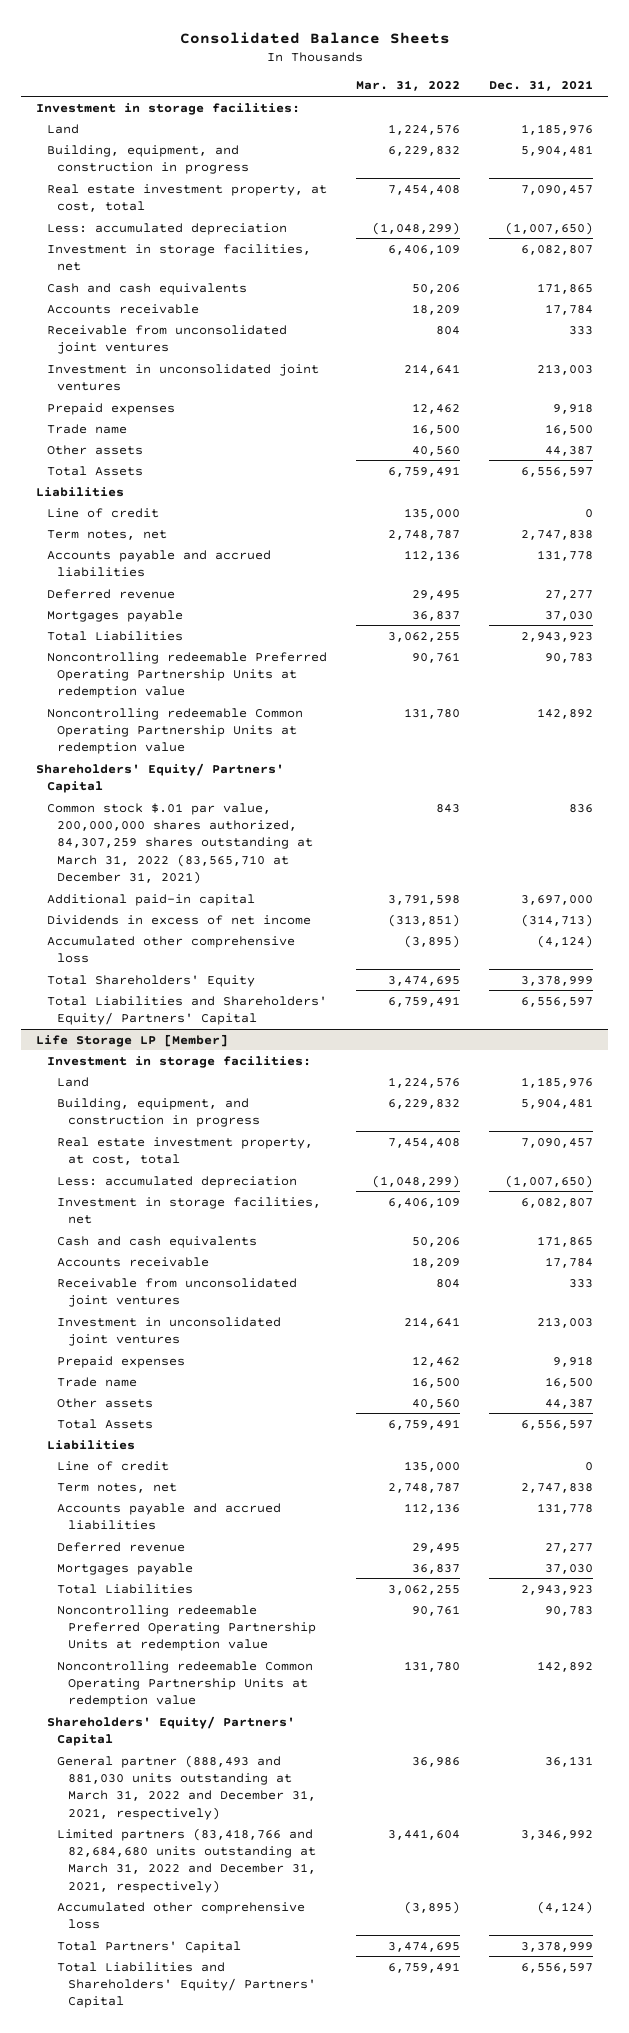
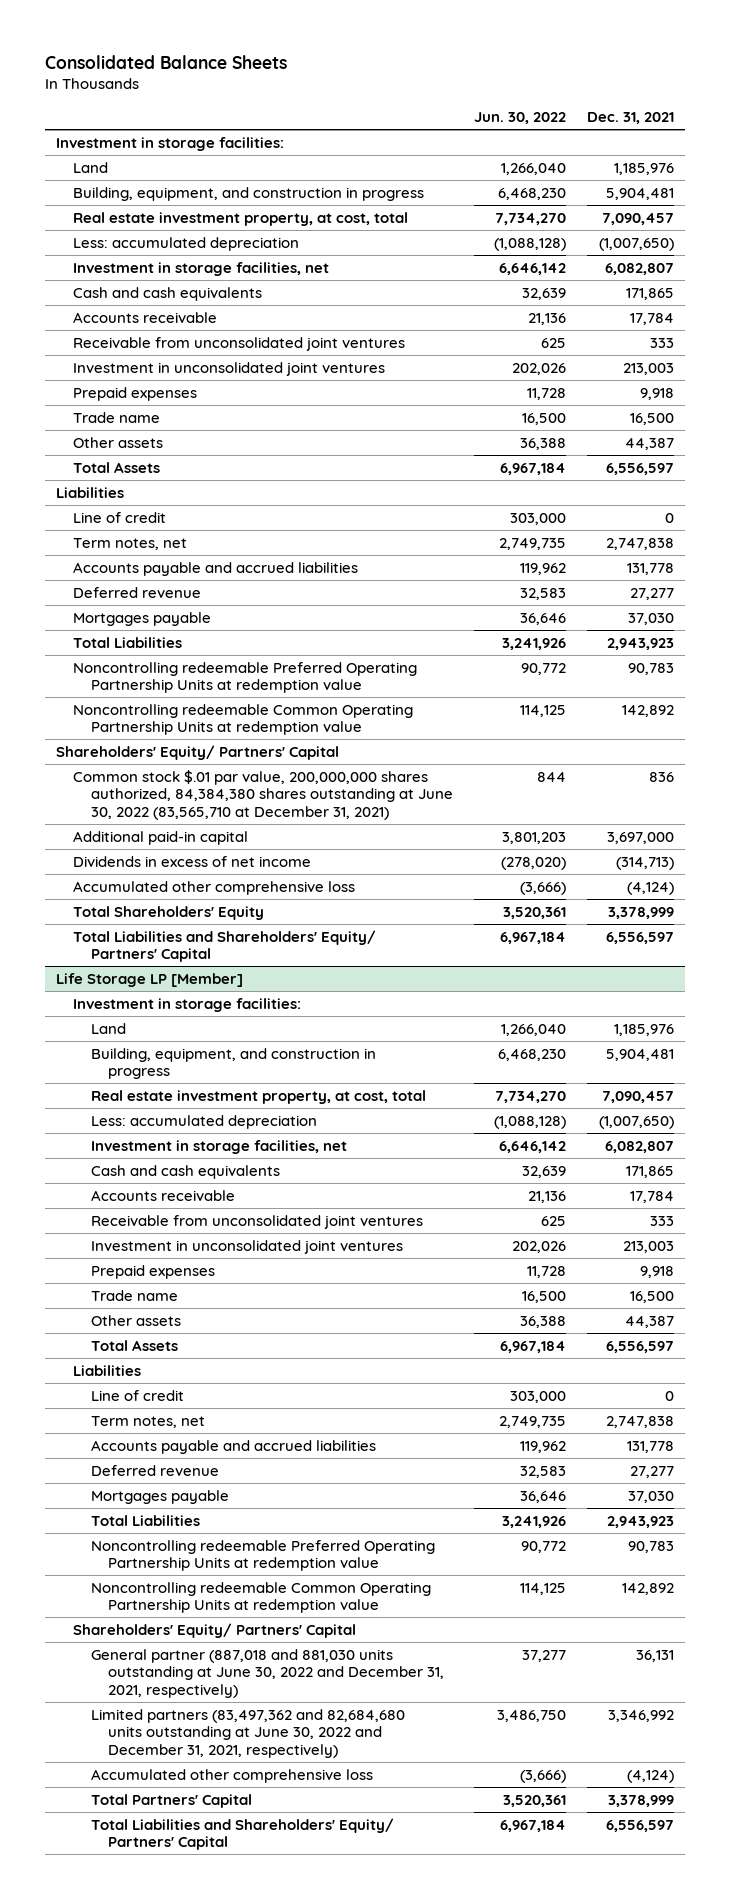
[355,80,460,92] Mar. 31, 2022 -> none
none -> [474,112,567,125] Jun. 30, 2022
[46,802,314,885] Common stock $.01 par value, 200,000,000 shares authorized, 84,307,259 shares outstanding at March 31, 2022 (83,565,710 at December 31, 2021) -> [73,769,453,821] Common stock $.01 par value, 200,000,000 shares authorized, 84,384,380 shares outstanding at June 30, 2022 (83,565,710 at December 31, 2021)
[57,1754,316,1820] General partner (888,493 and 881,030 units outstanding at March 31, 2022 and December 31, 2021, respectively) -> [90,1648,445,1699] General partner (887,018 and 881,030 units outstanding at June 30, 2022 and December 31, 2021, respectively)
[57,1827,316,1893] Limited partners (83,418,766 and 82,684,680 units outstanding at March 31, 2022 and December 31, 2021, respectively) -> [90,1708,405,1759] Limited partners (83,497,362 and 82,684,680 units outstanding at June 30, 2022 and December 31, 2021, respectively)

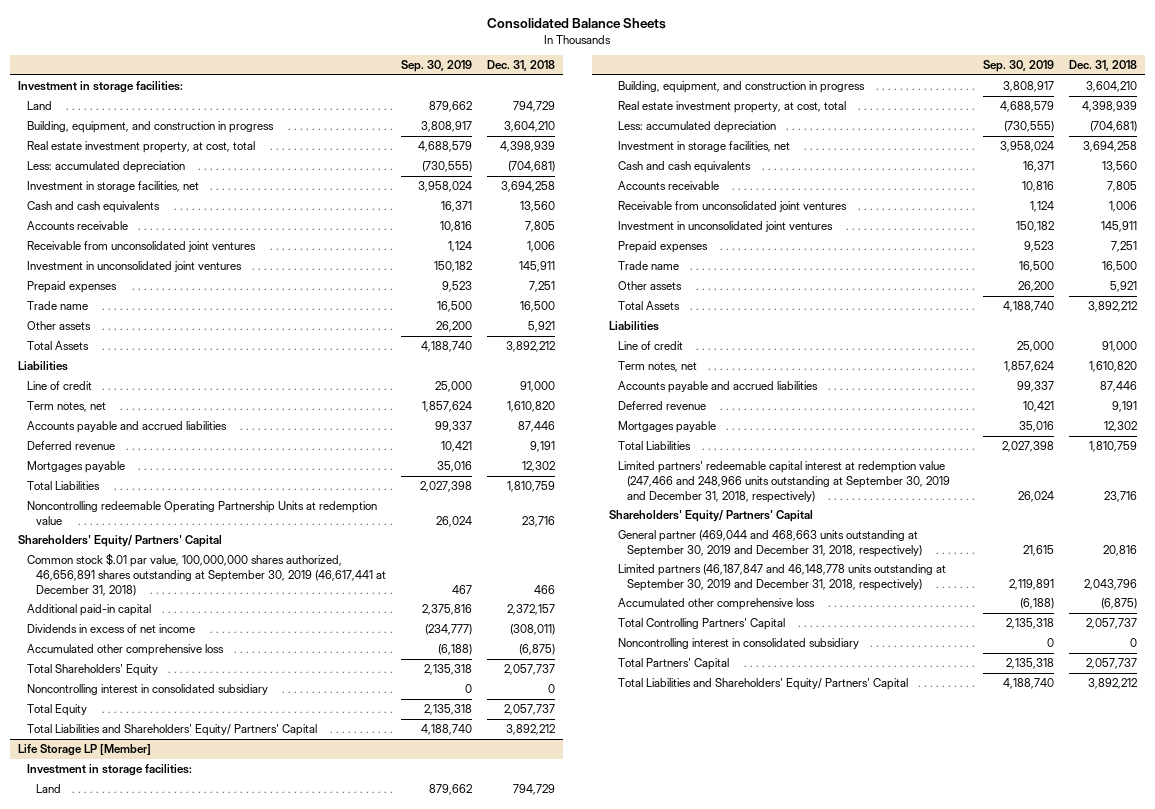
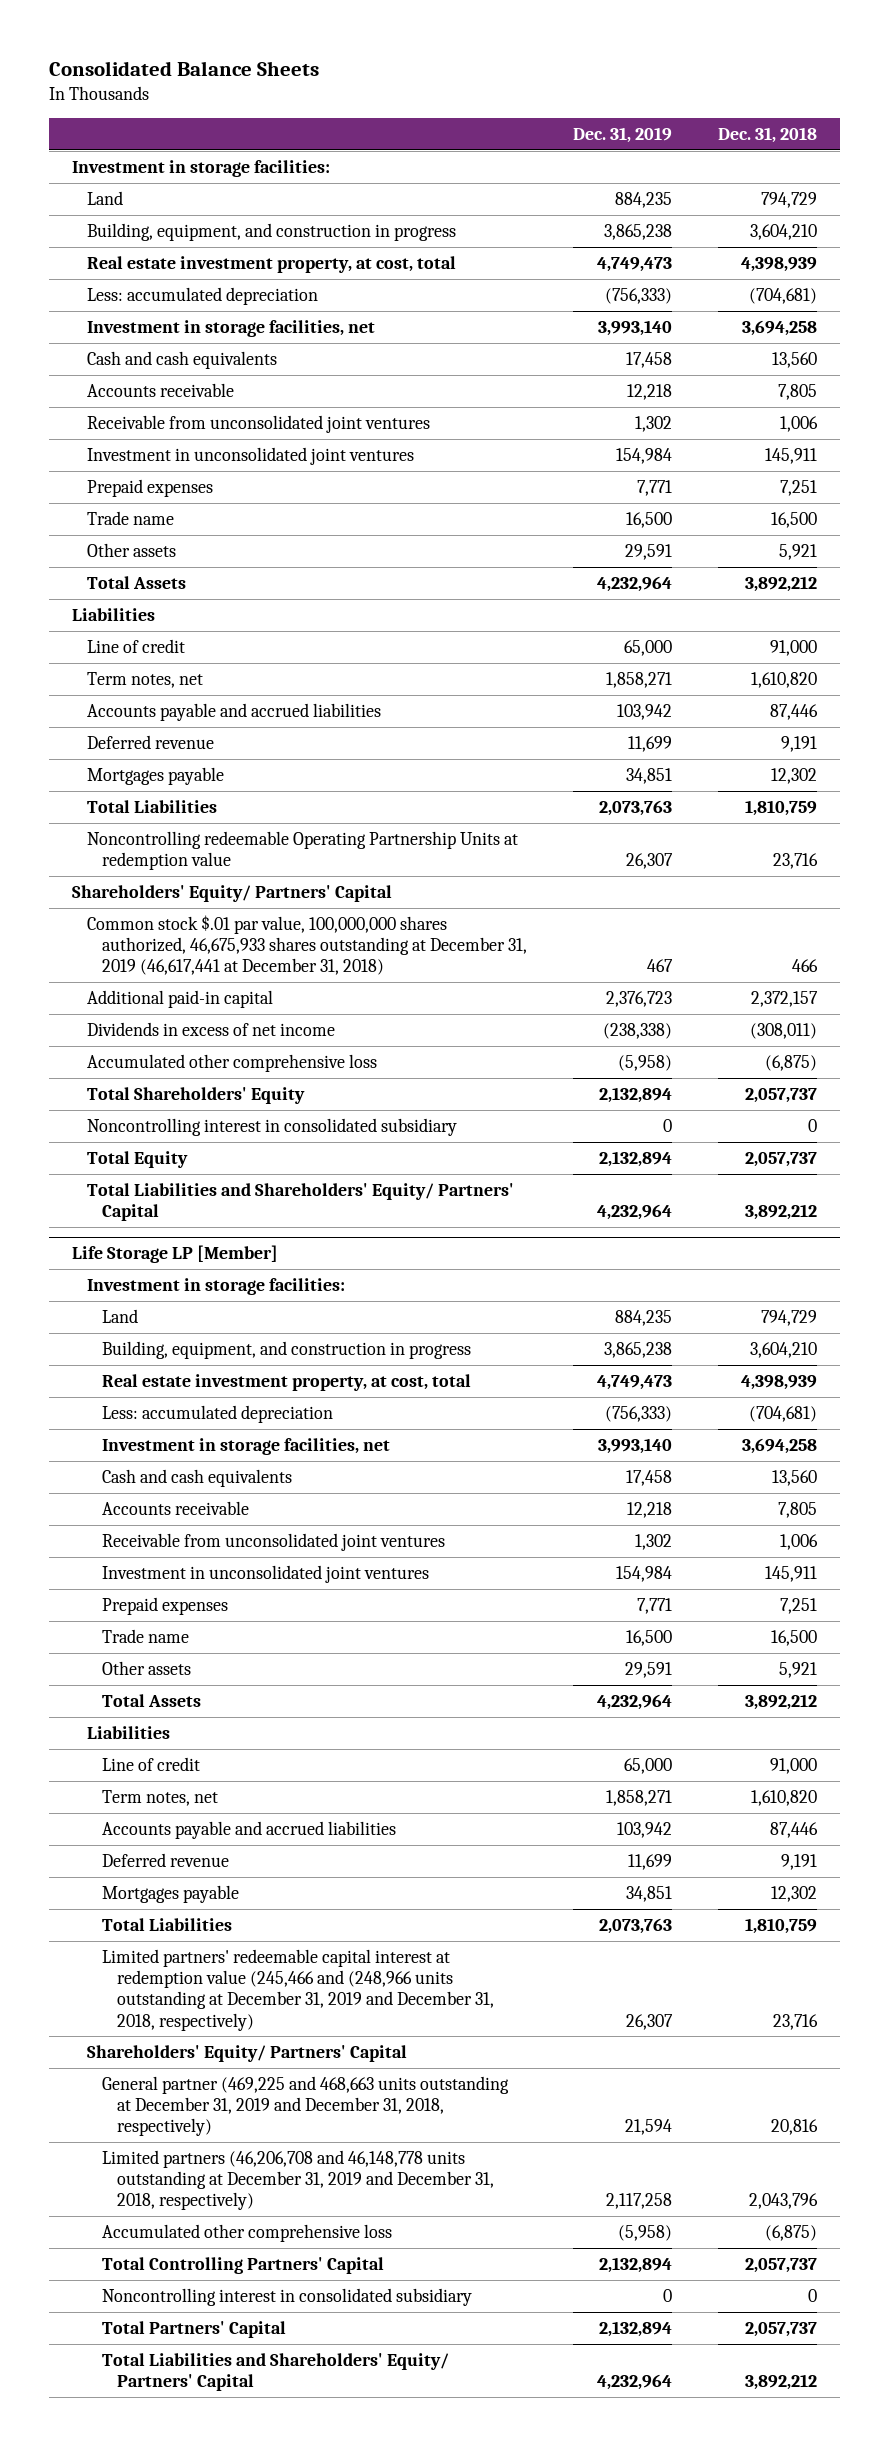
[401,60,473,73] Sep. 30, 2019 -> none
none -> [572,127,672,144] Dec. 31, 2019
[26,553,386,596] Common stock $.01 par value, 100,000,000 shares authorized, 46,656,891 shares outstanding at September 30, 2019 (46,617,441 at December 31, 2018) -> [86,914,527,976] Common stock $.01 par value, 100,000,000 shares authorized, 46,675,933 shares outstanding at December 31, 2019 (46,617,441 at December 31, 2018)
[617,461,950,503] Limited partners' redeemable capital interest at redemption value (247,466 and 248,966 units outstanding at September 30, 2019 and December 31, 2018, respectively) -> [101,1948,494,2031] Limited partners' redeemable capital interest at redemption value (245,466 and (248,966 units outstanding at December 31, 2019 and December 31, 2018, respectively)
[617,530,922,557] General partner (469,044 and 468,663 units outstanding at September 30, 2019 and December 31, 2018, respectively) -> [101,2075,509,2137] General partner (469,225 and 468,663 units outstanding at December 31, 2019 and December 31, 2018, respectively)
[617,564,946,591] Limited partners (46,187,847 and 46,148,778 units outstanding at September 30, 2019 and December 31, 2018, respectively) -> [101,2149,494,2211] Limited partners (46,206,708 and 46,148,778 units outstanding at December 31, 2019 and December 31, 2018, respectively)

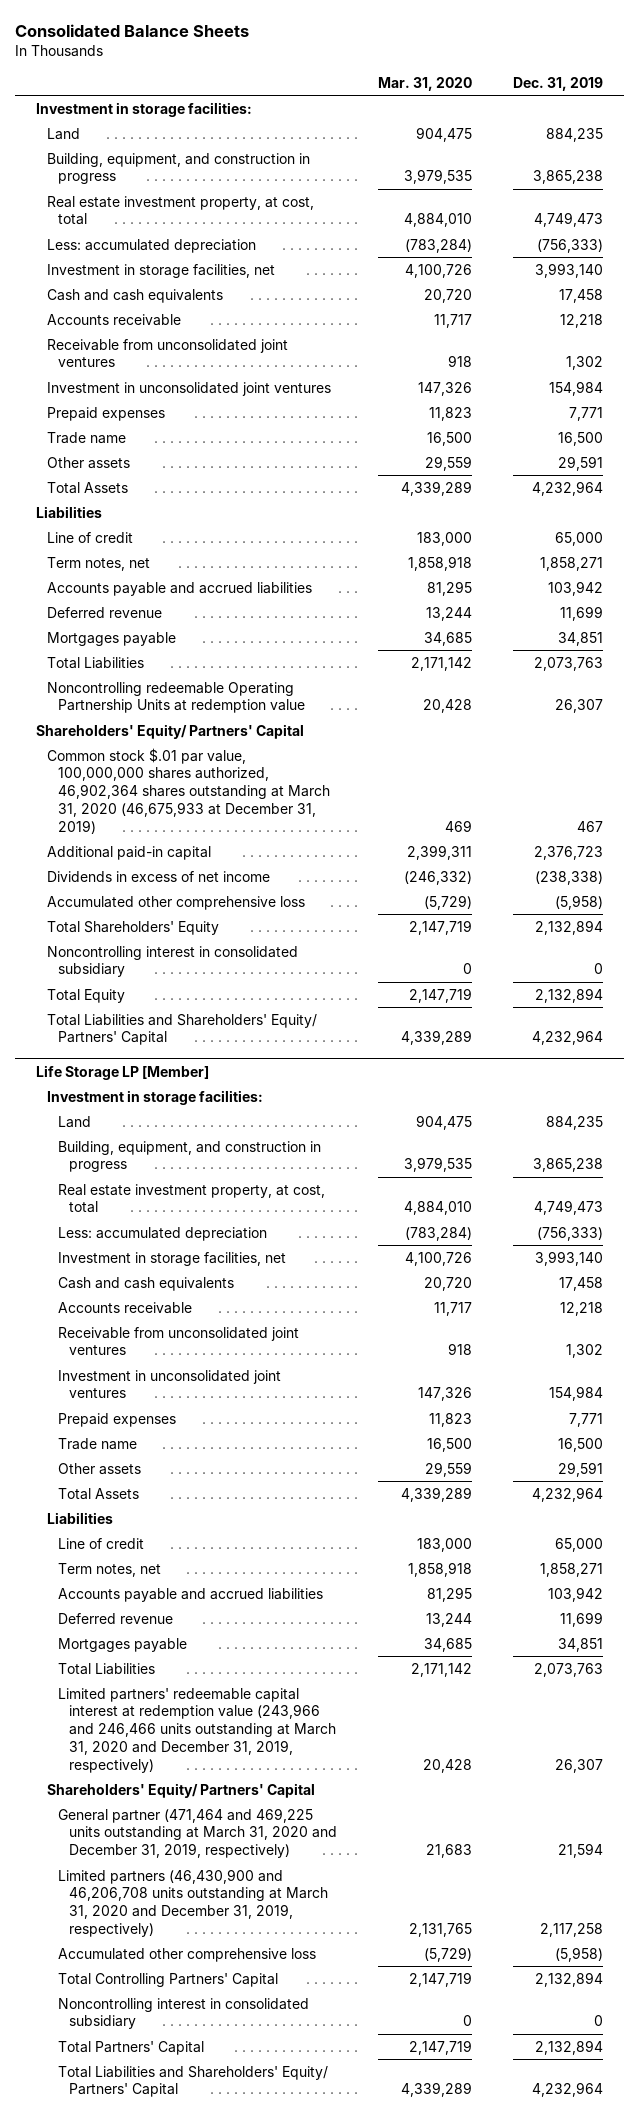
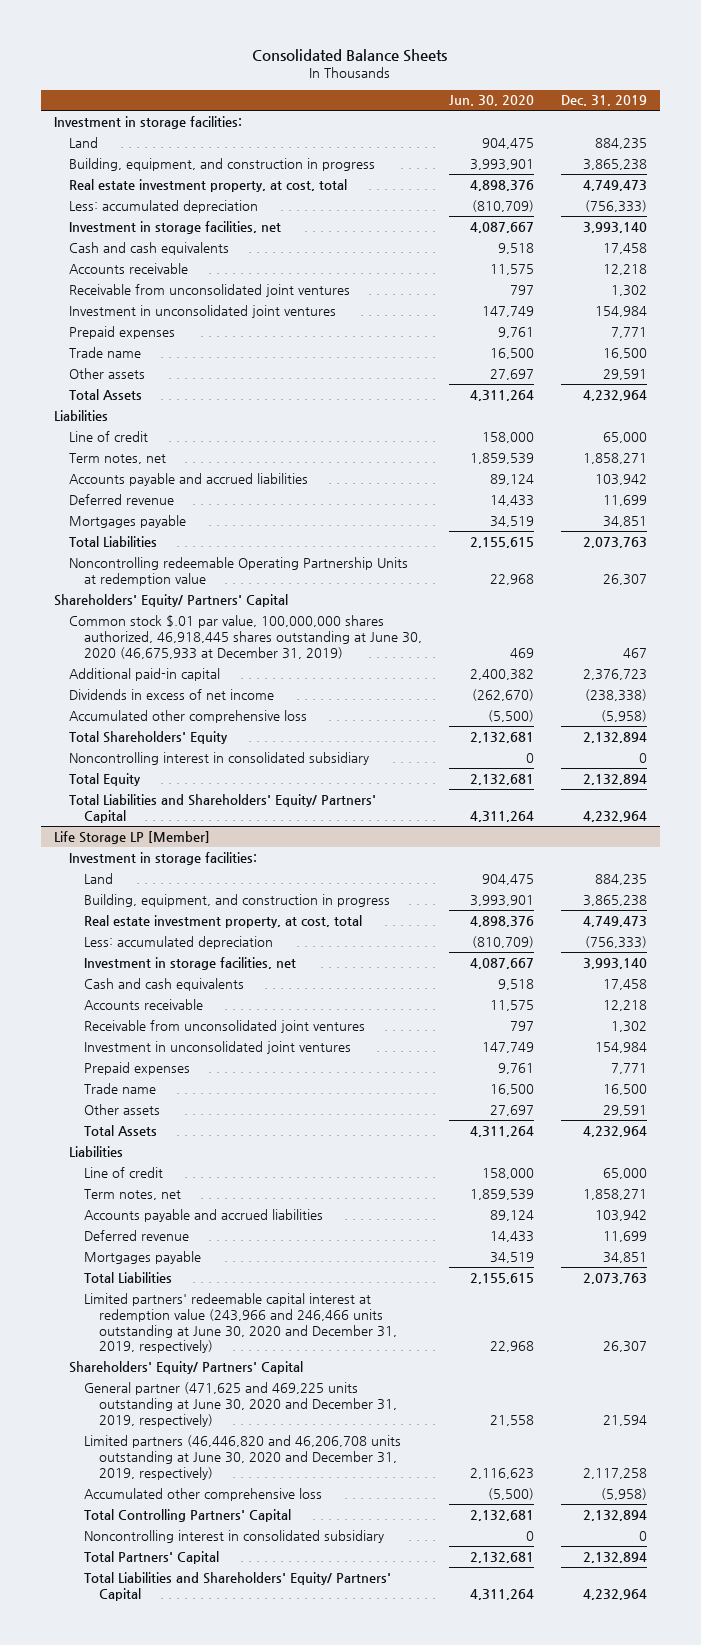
[378,76,473,91] Mar. 31, 2020 -> none
none -> [448,95,534,107] Jun. 30, 2020
[46,747,330,834] Common stock $.01 par value, 100,000,000 shares authorized, 46,902,364 shares outstanding at March 31, 2020 (46,675,933 at December 31, 2019) -> [69,614,423,659] Common stock $.01 par value, 100,000,000 shares authorized, 46,918,445 shares outstanding at June 30, 2020 (46,675,933 at December 31, 2019)
[57,1687,337,1773] Limited partners' redeemable capital interest at redemption value (243,966 and 246,466 units outstanding at March 31, 2020 and December 31, 2019, respectively) -> [84,1292,398,1354] Limited partners' redeemable capital interest at redemption value (243,966 and 246,466 units outstanding at June 30, 2020 and December 31, 2019, respectively)
[57,1807,338,1859] General partner (471,464 and 469,225 units outstanding at March 31, 2020 and December 31, 2019, respectively) -> [84,1381,398,1427] General partner (471,625 and 469,225 units outstanding at June 30, 2020 and December 31, 2019, respectively)
[57,1868,329,1937] Limited partners (46,430,900 and 46,206,708 units outstanding at March 31, 2020 and December 31, 2019, respectively) -> [84,1434,402,1480] Limited partners (46,446,820 and 46,206,708 units outstanding at June 30, 2020 and December 31, 2019, respectively)

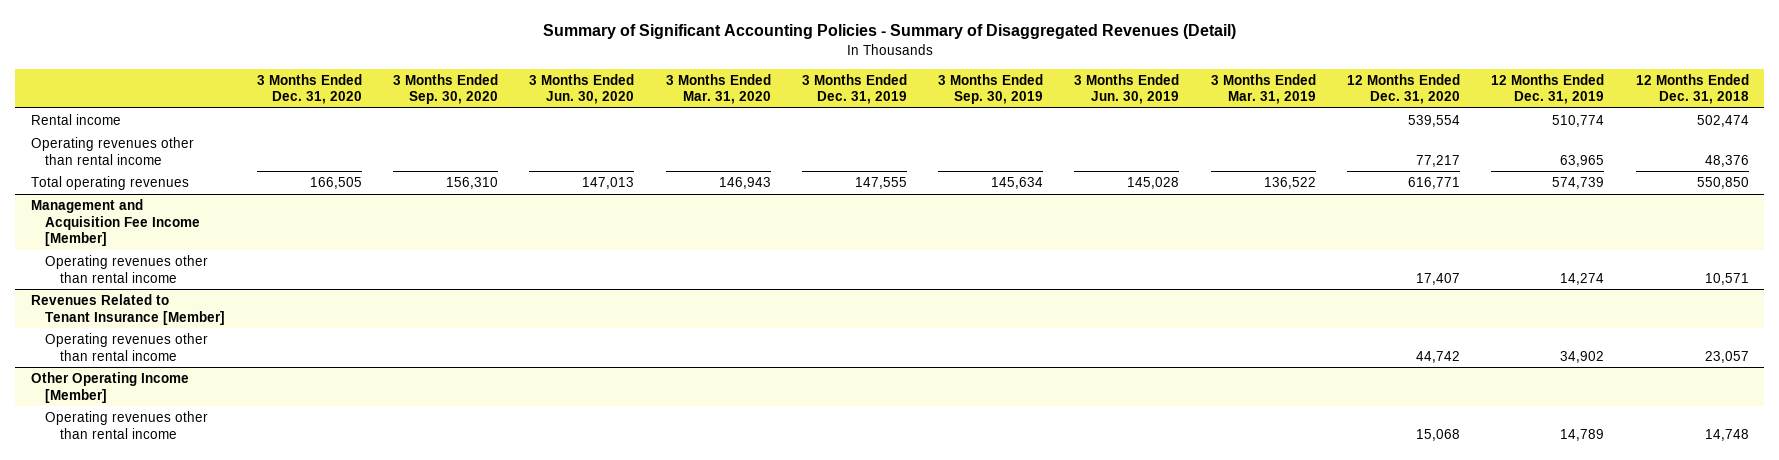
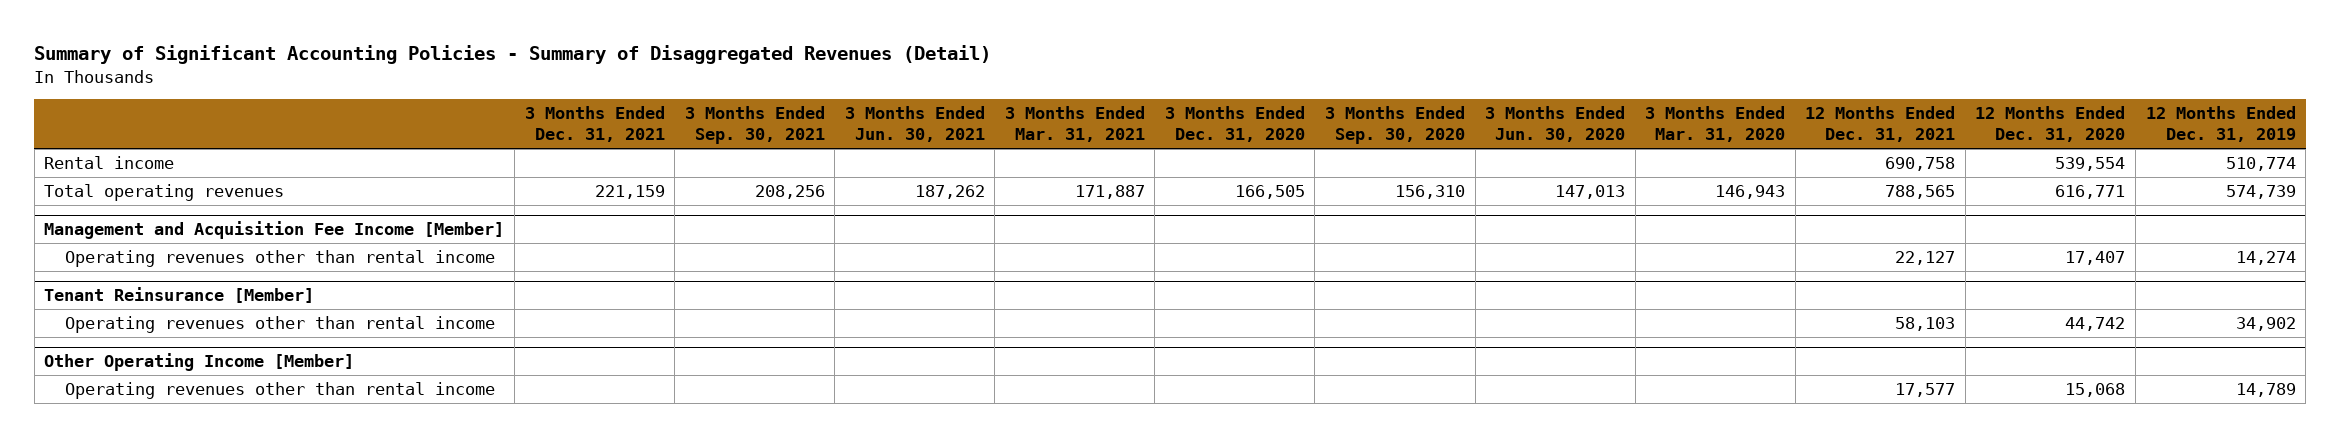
[801,73,907,105] 3 Months Ended Dec. 31, 2019 -> none
[938,73,1044,105] 3 Months Ended Sep. 30, 2019 -> none
[1074,73,1180,105] 3 Months Ended Jun. 30, 2019 -> none
[1210,73,1316,105] 3 Months Ended Mar. 31, 2019 -> none
[1635,73,1749,105] 12 Months Ended Dec. 31, 2018 -> none
none -> [524,106,665,143] 3 Months Ended Dec. 31, 2021
none -> [684,106,825,145] 3 Months Ended Sep. 30, 2021
none -> [844,106,985,143] 3 Months Ended Jun. 30, 2021
none -> [1004,106,1145,143] 3 Months Ended Mar. 31, 2021
none -> [1805,106,1956,143] 12 Months Ended Dec. 31, 2021
[30,137,194,165] Operating revenues other than rental income -> none
[30,294,226,325] Revenues Related to Tenant Insurance [Member] -> [44,287,315,304] Tenant Reinsurance [Member]

